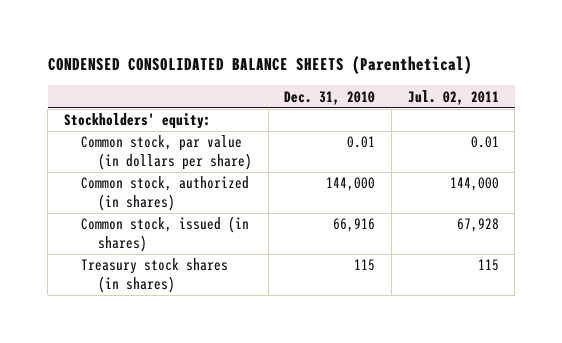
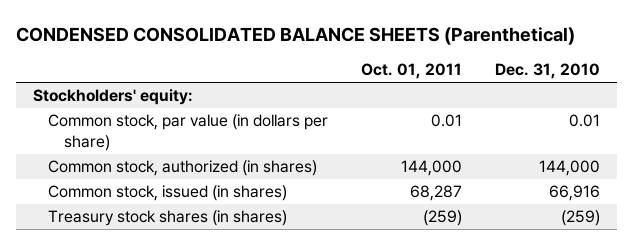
[407,89,499,105] Jul. 02, 2011 -> none
none -> [361,63,463,80] Oct. 01, 2011
[354,259,376,272] 115 -> [561,210,601,227] (259)

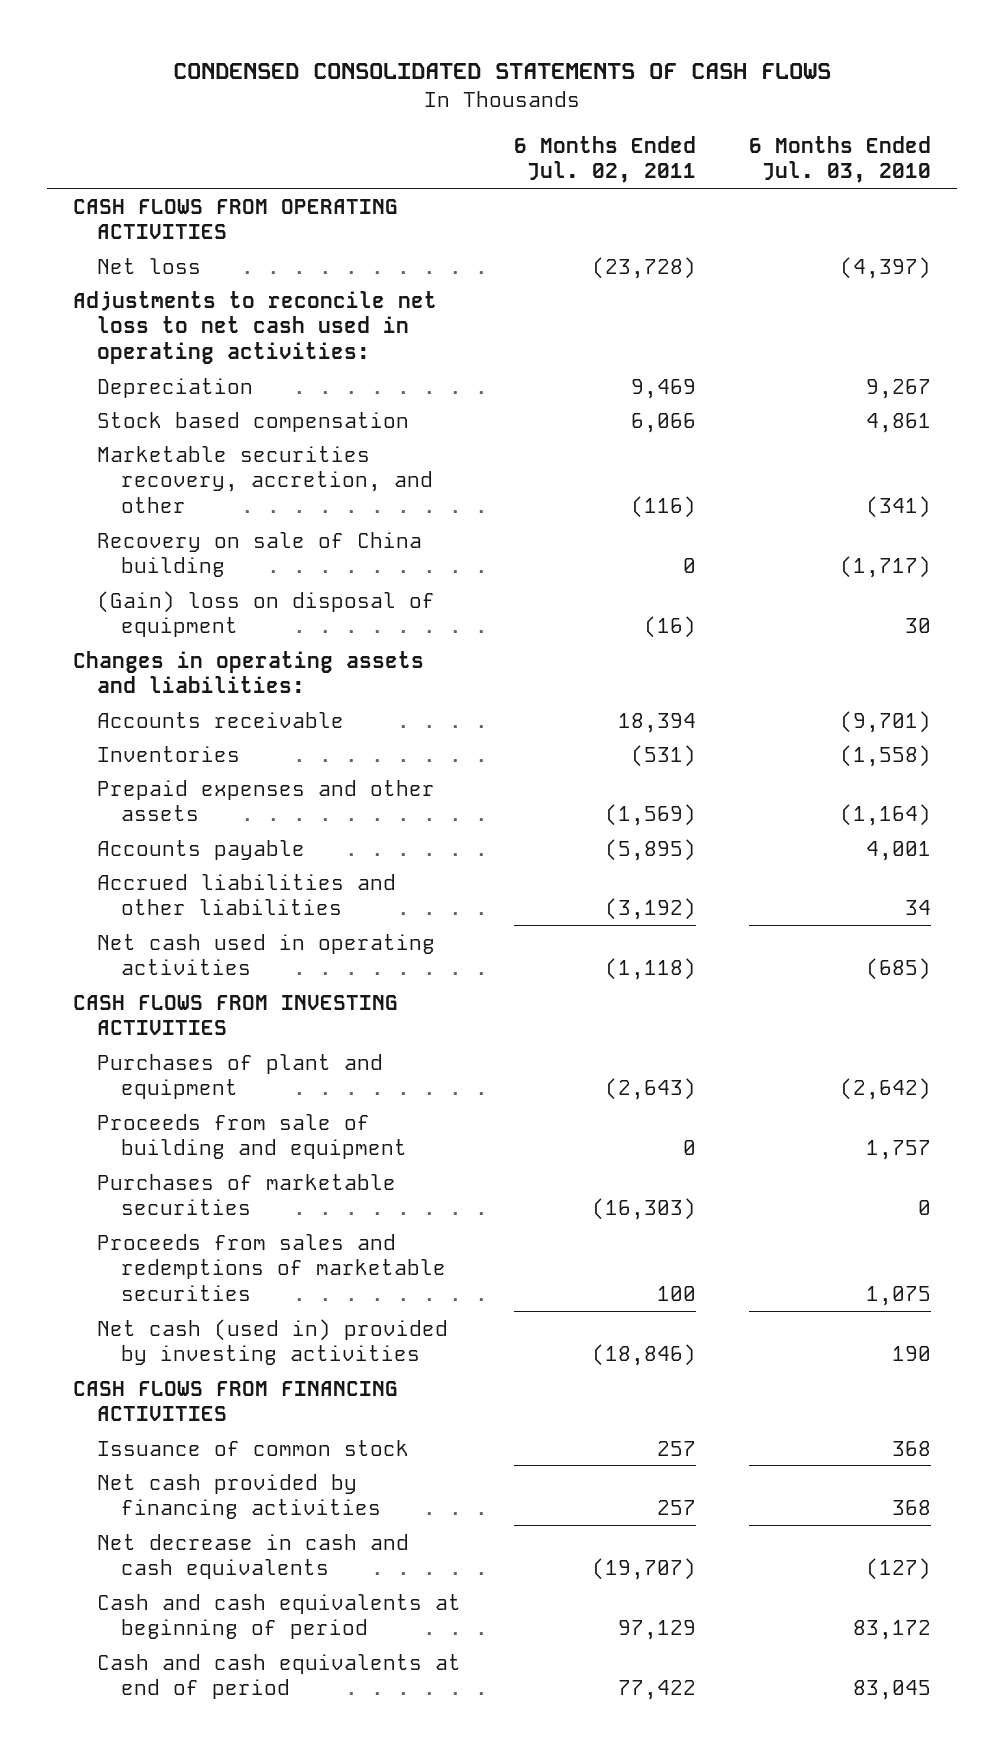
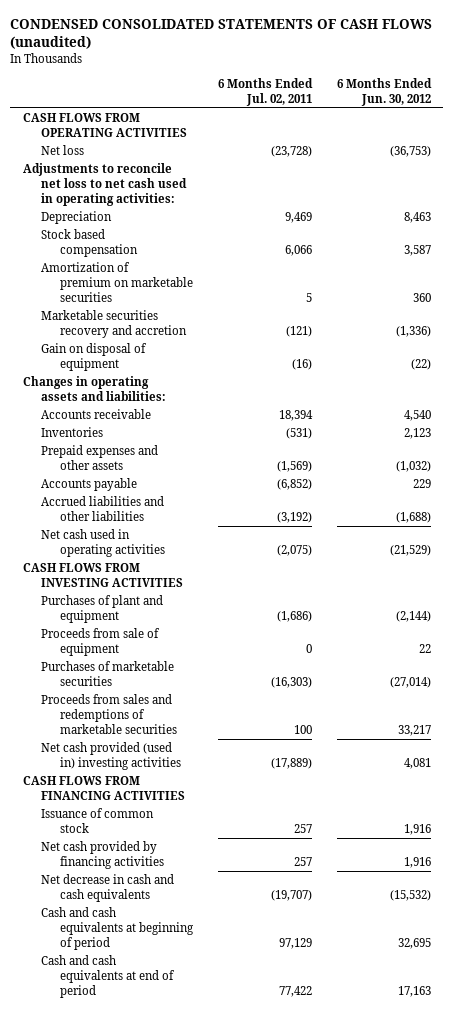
[172,63,831,80] CONDENSED CONSOLIDATED STATEMENTS OF CASH FLOWS -> [10,18,433,49] CONDENSED CONSOLIDATED STATEMENTS OF CASH FLOWS (unaudited)
[748,135,931,184] 6 Months Ended Jul. 03, 2010 -> none
none -> [336,77,432,106] 6 Months Ended Jun. 30, 2012
[97,531,423,578] Recovery on sale of China building -> none
none -> [41,262,193,303] Amortization of premium on marketable securities
[97,445,434,514] Marketable securities recovery, accretion, and other -> [41,310,187,339] Marketable securities recovery and accretion
[630,496,696,519] (116) -> [285,326,312,338] (121)
[97,590,436,638] (Gain) loss on disposal of equipment -> [41,343,148,372] Gain on disposal of equipment
[604,838,696,861] (5,895) -> [276,479,312,491] (6,852)
[604,958,696,981] (1,118) -> [276,545,312,557] (2,075)
[604,1078,696,1101] (2,643) -> [276,611,312,623] (1,686)
[97,1113,408,1160] Proceeds from sale of building and equipment -> [41,628,161,657] Proceeds from sale of equipment
[97,1318,449,1366] Net cash (used in) provided by investing activities -> [41,742,181,771] Net cash provided (used in) investing activities
[591,1344,696,1367] (18,846) -> [270,758,312,770] (17,889)

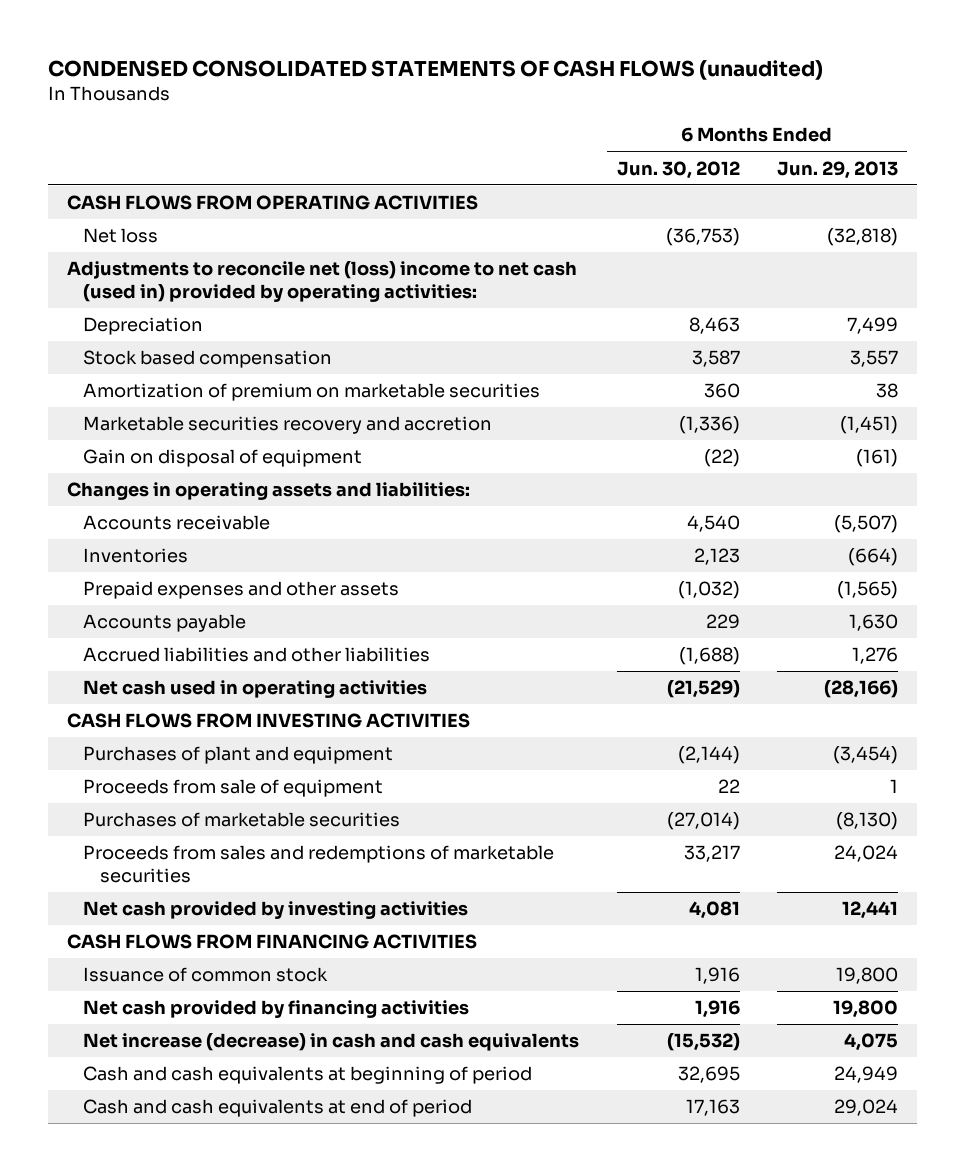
[217,77,313,106] 6 Months Ended Jul. 02, 2011 -> none
none -> [777,160,899,179] Jun. 29, 2013
[22,163,188,207] Adjustments to reconcile net loss to net cash used in operating activities: -> [67,261,578,303] Adjustments to reconcile net (loss) income to net cash (used in) provided by operating activities:
[41,742,181,771] Net cash provided (used in) investing activities -> [83,901,469,920] Net cash provided by investing activities
[41,874,175,903] Net decrease in cash and cash equivalents -> [83,1033,580,1052] Net increase (decrease) in cash and cash equivalents

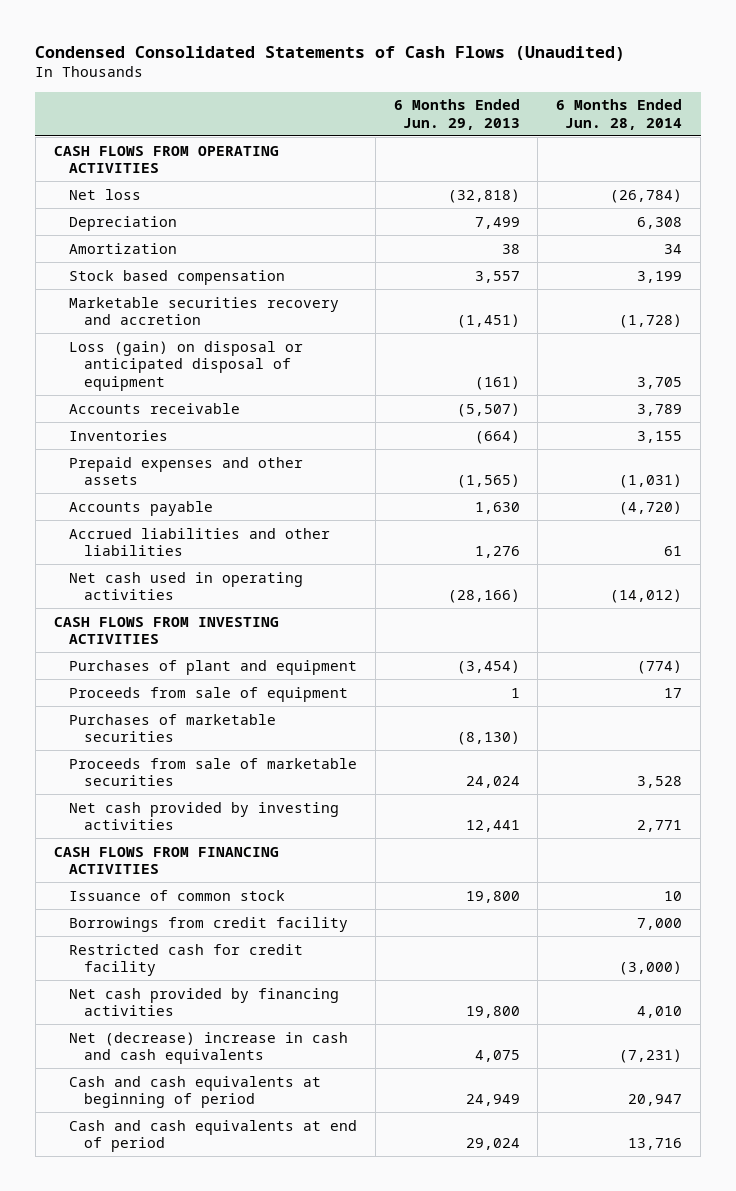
[48,60,824,81] CONDENSED CONSOLIDATED STATEMENTS OF CASH FLOWS (unaudited) -> [35,45,626,61] Condensed Consolidated Statements of Cash Flows (Unaudited)
[616,160,740,179] Jun. 30, 2012 -> none
none -> [556,99,683,130] 6 Months Ended Jun. 28, 2014
[67,261,578,303] Adjustments to reconcile net (loss) income to net cash (used in) provided by operating activities: -> none
none -> [68,242,177,254] Amortization
[83,383,541,402] Amortization of premium on marketable securities -> none
[67,482,471,501] Changes in operating assets and liabilities: -> none
[83,449,363,468] Gain on disposal of equipment -> [68,340,303,391] Loss (gain) on disposal or anticipated disposal of equipment
[83,845,555,884] Proceeds from sales and redemptions of marketable securities -> [68,757,357,787] Proceeds from sale of marketable securities
none -> [68,916,348,932] Borrowings from credit facility
none -> [68,943,303,977] Restricted cash for credit facility
[83,1033,580,1052] Net increase (decrease) in cash and cash equivalents -> [68,1031,348,1065] Net (decrease) increase in cash and cash equivalents

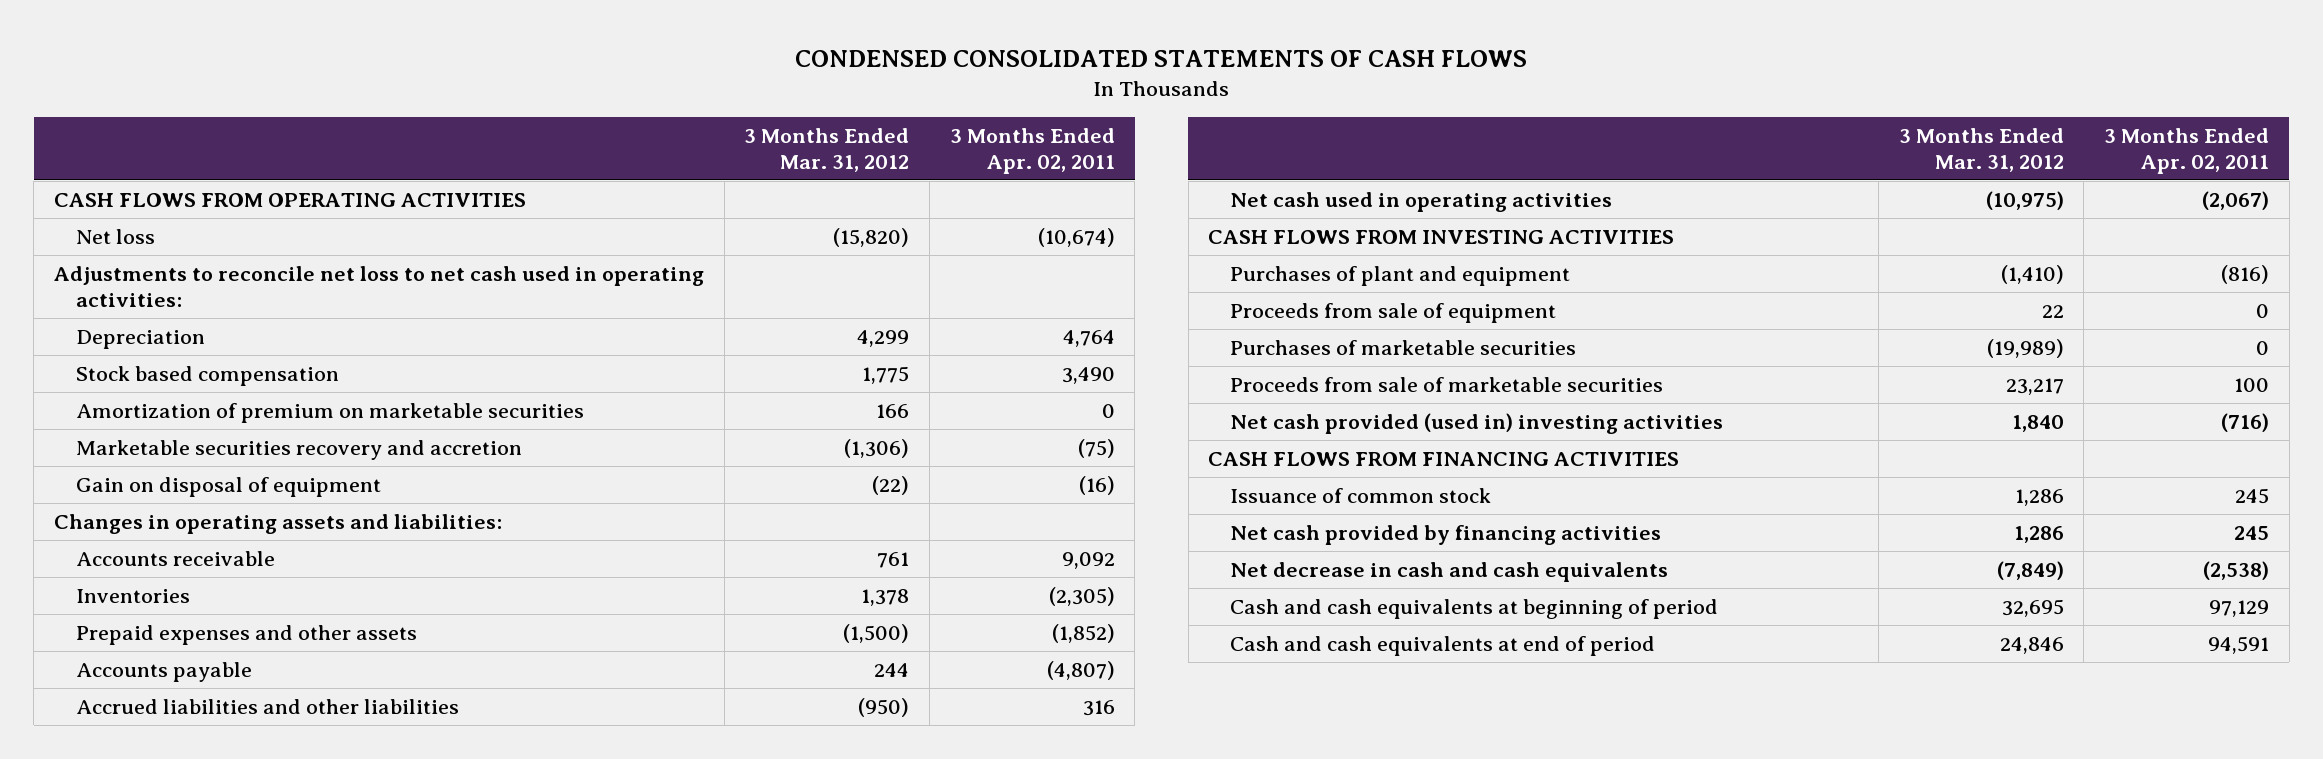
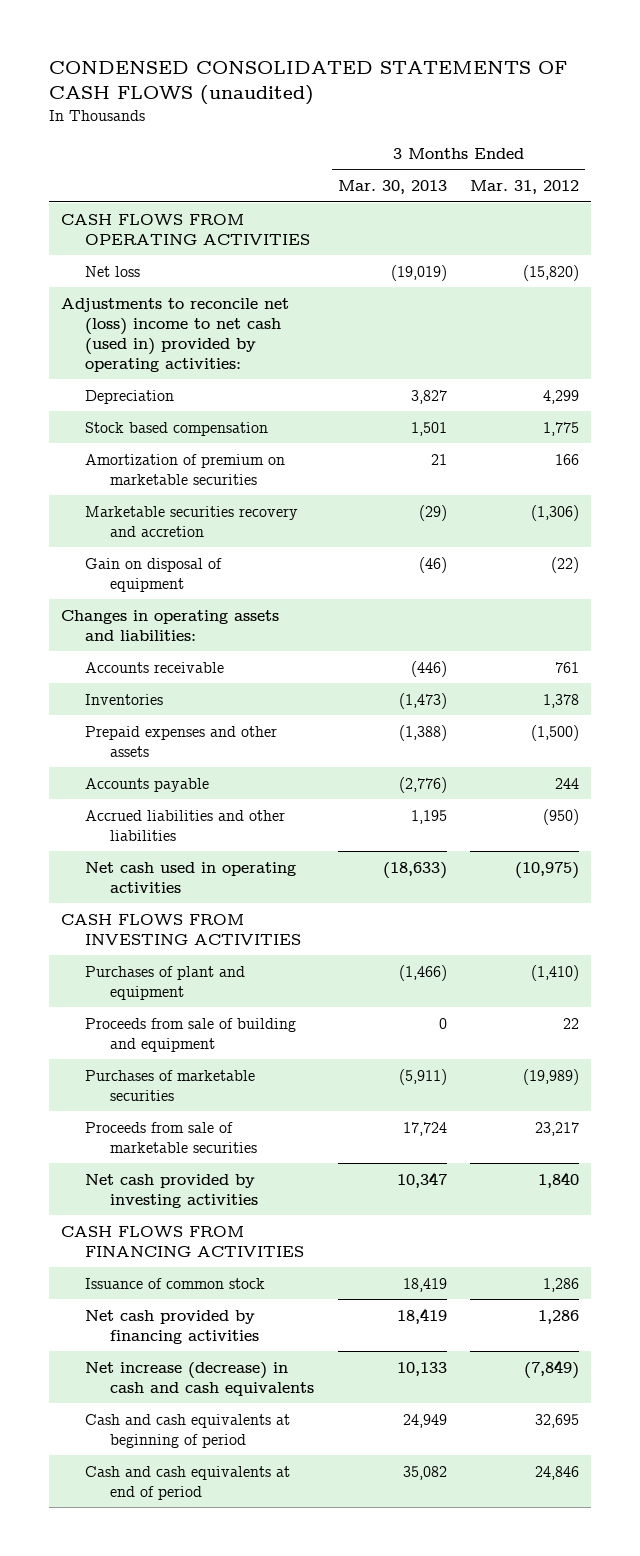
[795,49,1528,67] CONDENSED CONSOLIDATED STATEMENTS OF CASH FLOWS -> [48,60,567,106] CONDENSED CONSOLIDATED STATEMENTS OF CASH FLOWS (unaudited)
[949,127,1115,174] 3 Months Ended Apr. 02, 2011 -> none
none -> [337,180,447,195] Mar. 30, 2013
[54,265,705,307] Adjustments to reconcile net loss to net cash used in operating activities: -> [60,297,289,372] Adjustments to reconcile net (loss) income to net cash (used in) provided by operating activities:
[1230,302,1557,323] Proceeds from sale of equipment -> [85,1017,297,1052] Proceeds from sale of building and equipment
[1230,412,1724,434] Net cash provided (used in) investing activities -> [85,1173,259,1208] Net cash provided by investing activities
[1230,561,1669,582] Net decrease in cash and cash equivalents -> [85,1361,315,1396] Net increase (decrease) in cash and cash equivalents

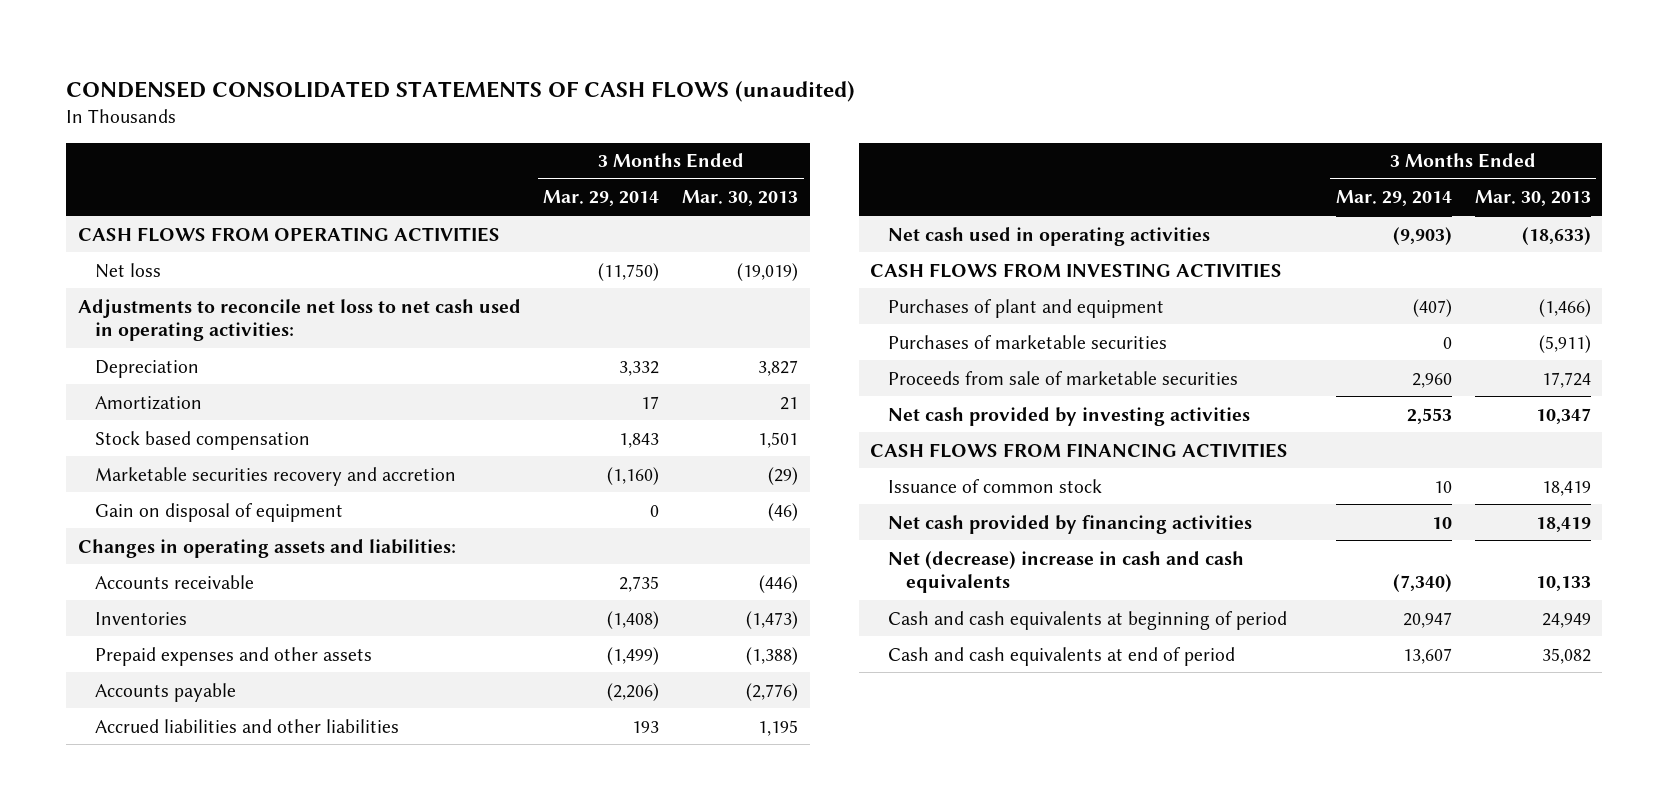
[470,180,580,195] Mar. 31, 2012 -> none
none -> [543,190,660,207] Mar. 29, 2014
[60,297,289,372] Adjustments to reconcile net (loss) income to net cash (used in) provided by operating activities: -> [77,298,521,342] Adjustments to reconcile net loss to net cash used in operating activities:
none -> [95,395,203,410] Amortization
[85,453,286,485] Amortization of premium on marketable securities -> none
[85,1017,297,1052] Proceeds from sale of building and equipment -> none
[85,1361,315,1396] Net increase (decrease) in cash and cash equivalents -> [887,550,1244,594] Net (decrease) increase in cash and cash equivalents

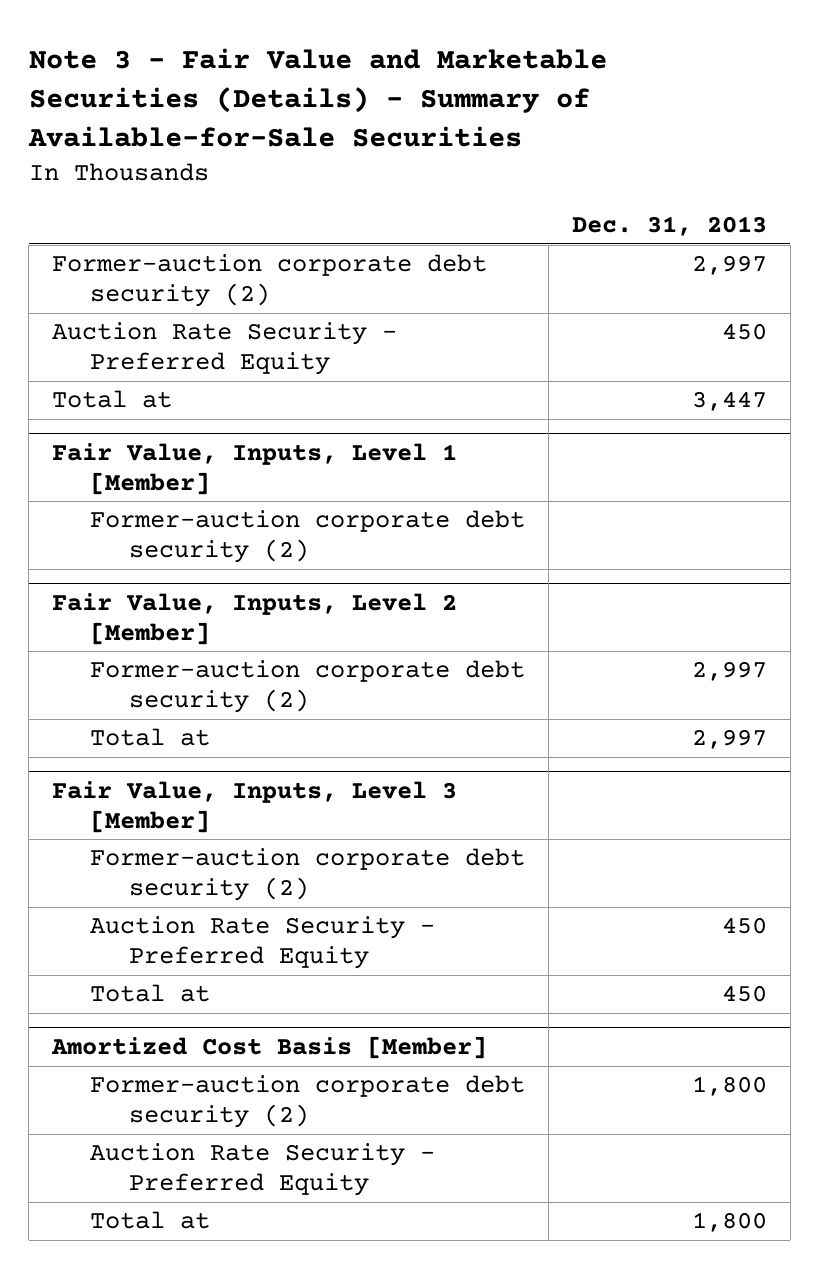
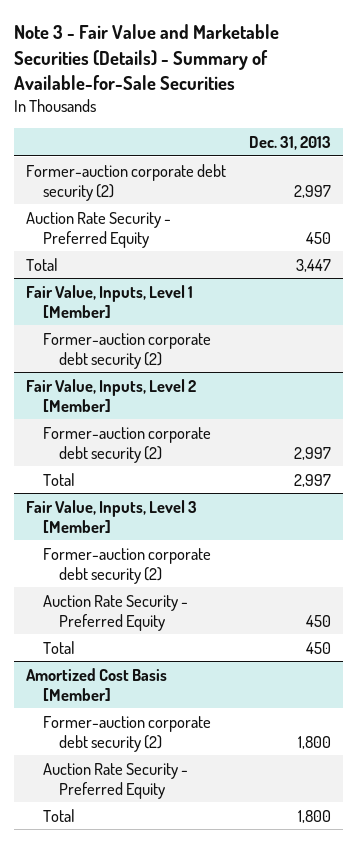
[51,390,172,409] Total at -> [25,257,58,271] Total
[90,728,211,747] Total at -> [42,472,75,486] Total
[90,984,211,1003] Total at -> [42,640,75,654] Total
[90,1211,211,1230] Total at -> [42,808,75,822] Total

